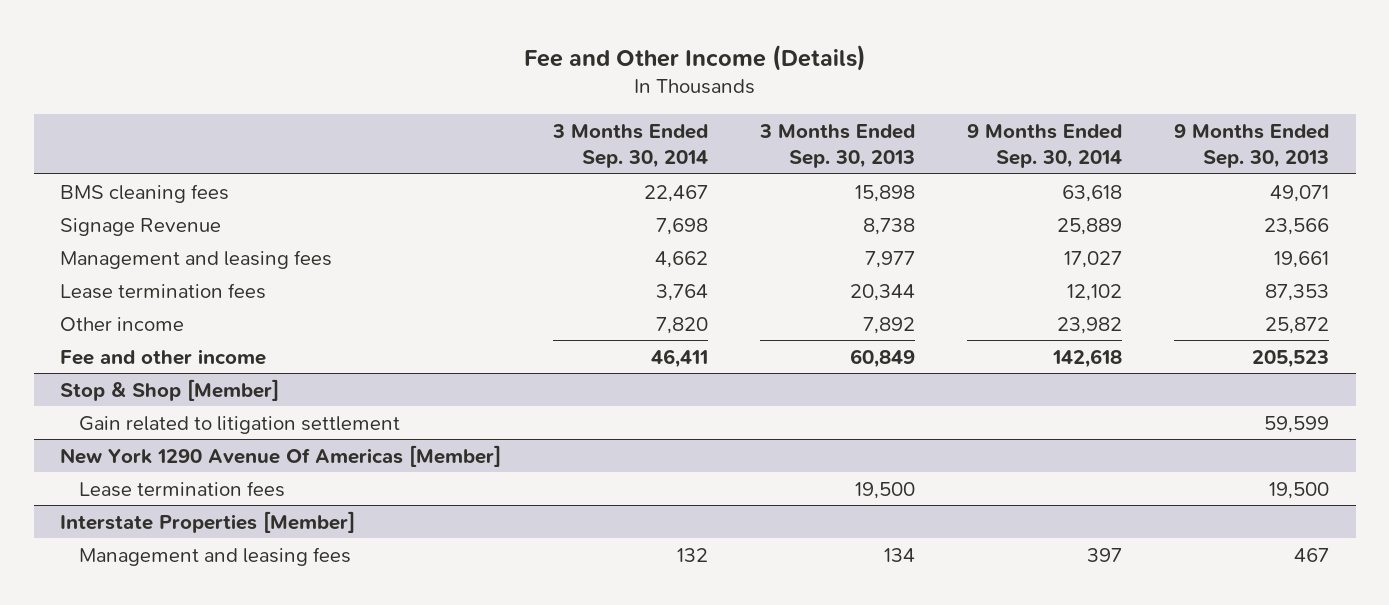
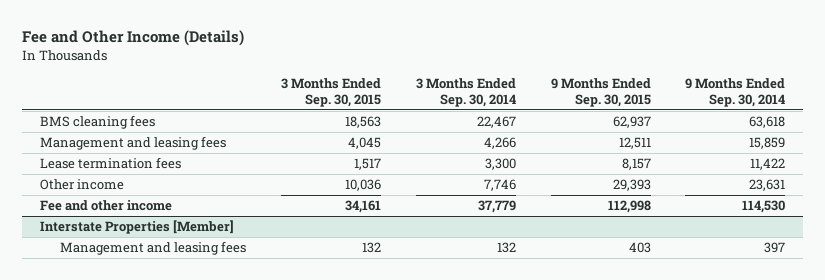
[759,123,916,169] 3 Months Ended Sep. 30, 2013 -> none
[1174,123,1330,169] 9 Months Ended Sep. 30, 2013 -> none
none -> [280,77,381,108] 3 Months Ended Sep. 30, 2015
none -> [550,77,651,108] 9 Months Ended Sep. 30, 2015
[59,217,221,236] Signage Revenue -> none
[59,378,279,401] Stop & Shop [Member] -> none
[78,415,400,434] Gain related to litigation settlement -> none
[59,444,501,467] New York 1290 Avenue Of Americas [Member] -> none
[78,480,285,497] Lease termination fees -> none
[654,250,708,268] 4,662 -> [483,137,516,150] 4,266
[1064,250,1123,268] 17,027 -> [749,137,786,150] 15,859
[655,283,708,301] 3,764 -> [484,158,516,171] 3,300
[1067,283,1123,301] 12,102 -> [750,158,786,171] 11,422
[655,316,708,334] 7,820 -> [483,179,516,192] 7,746
[1057,316,1123,334] 23,982 -> [749,179,786,192] 23,631
[650,348,708,368] 46,411 -> [477,200,516,214] 37,779
[1052,348,1123,368] 142,618 -> [742,200,786,214] 114,530

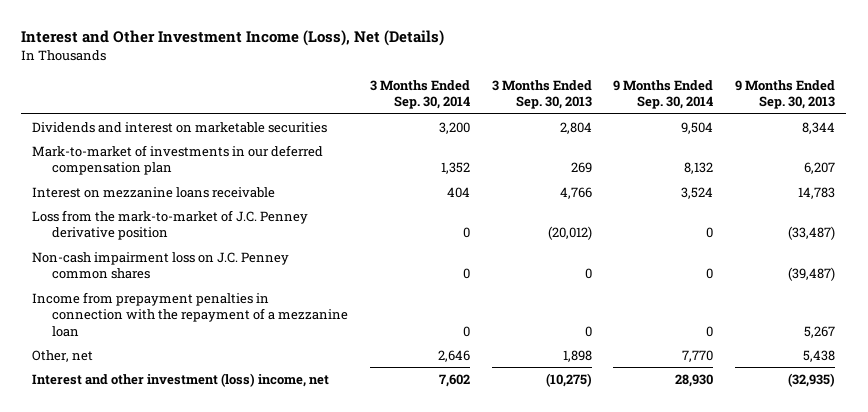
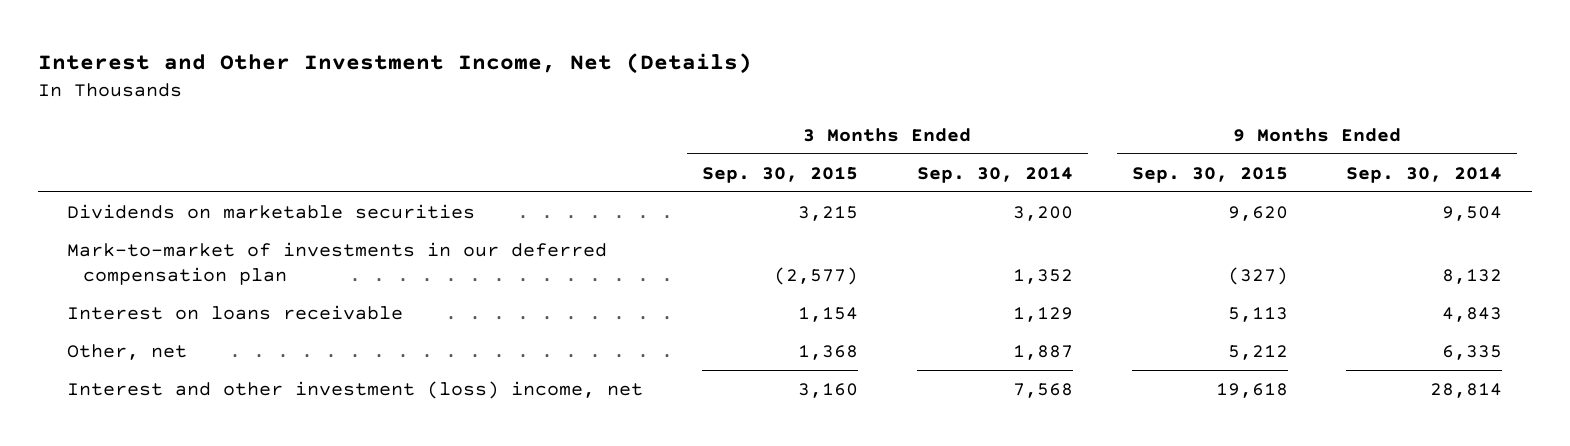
[21,30,445,47] Interest and Other Investment Income (Loss), Net (Details) -> [37,52,752,74] Interest and Other Investment Income, Net (Details)
[491,80,592,110] 3 Months Ended Sep. 30, 2013 -> none
[735,80,836,110] 9 Months Ended Sep. 30, 2013 -> none
none -> [702,166,859,183] Sep. 30, 2015
none -> [1131,166,1288,183] Sep. 30, 2015
[32,121,328,133] Dividends and interest on marketable securities -> [67,203,476,219] Dividends on marketable securities
[32,209,309,241] Loss from the mark-to-market of J.C. Penney derivative position -> none
[32,251,290,280] Non-cash impairment loss on J.C. Penney common shares -> none
[32,291,348,337] Income from prepayment penalties in connection with the repayment of a mezzanine loan -> none
[32,186,276,198] Interest on mezzanine loans receivable -> [67,304,404,320] Interest on loans receivable
[446,186,470,198] 404 -> [1012,306,1073,322] 1,129
[681,186,714,199] 3,524 -> [1442,306,1503,322] 4,843
[437,349,470,362] 2,646 -> [1012,344,1073,360] 1,887
[682,349,714,362] 7,770 -> [1442,344,1503,360] 6,335
[438,373,470,387] 7,602 -> [1012,382,1073,398] 7,568
[675,373,714,387] 28,930 -> [1430,382,1503,398] 28,814

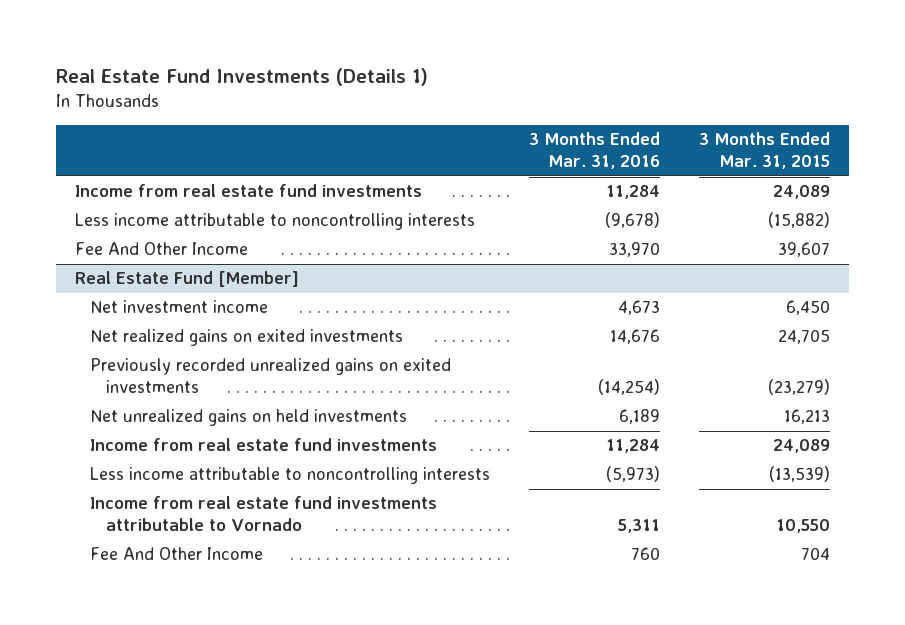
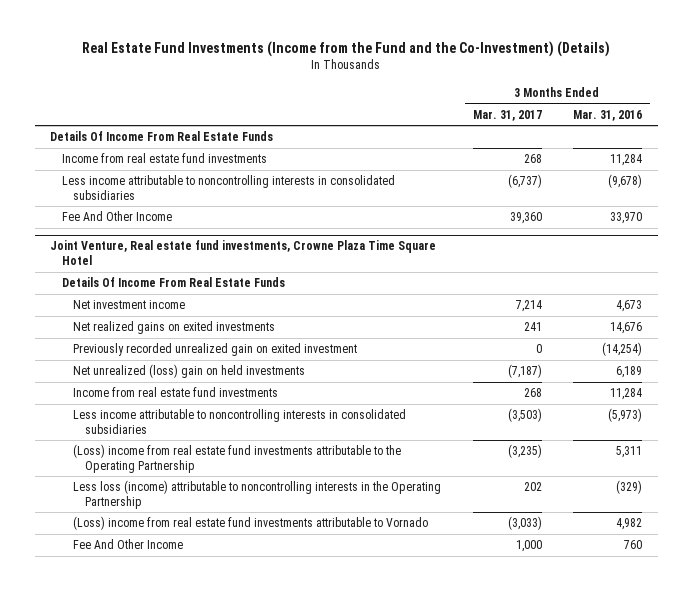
[55,68,428,87] Real Estate Fund Investments (Details 1) -> [82,41,611,58] Real Estate Fund Investments (Income from the Fund and the Co-Investment) (Details)
[698,132,830,170] 3 Months Ended Mar. 31, 2015 -> none
none -> [472,109,542,121] Mar. 31, 2017
none -> [50,131,274,142] Details Of Income From Real Estate Funds
[74,213,475,231] Less income attributable to noncontrolling interests -> [61,175,395,200] Less income attributable to noncontrolling interests in consolidated subsidiaries
[74,271,299,288] Real Estate Fund [Member] -> none
none -> [50,240,437,266] Joint Venture, Real estate fund investments, Crowne Plaza Time Square Hotel
none -> [61,277,285,288] Details Of Income From Real Estate Funds
[90,358,452,394] Previously recorded unrealized gains on exited investments -> [73,343,358,357] Previously recorded unrealized gain on exited investment
[90,409,408,427] Net unrealized gains on held investments -> [73,364,306,379] Net unrealized (loss) gain on held investments
[90,467,491,485] Less income attributable to noncontrolling interests -> [73,409,407,434] Less income attributable to noncontrolling interests in consolidated subsidiaries
none -> [73,444,402,473] (Loss) income from real estate fund investments attributable to the Operating Partnership
none -> [73,480,442,509] Less loss (income) attributable to noncontrolling interests in the Operating Partnership
[90,496,438,532] Income from real estate fund investments attributable to Vornado -> [73,516,429,531] (Loss) income from real estate fund investments attributable to Vornado
[618,519,661,534] 5,311 -> [615,518,642,531] 4,982

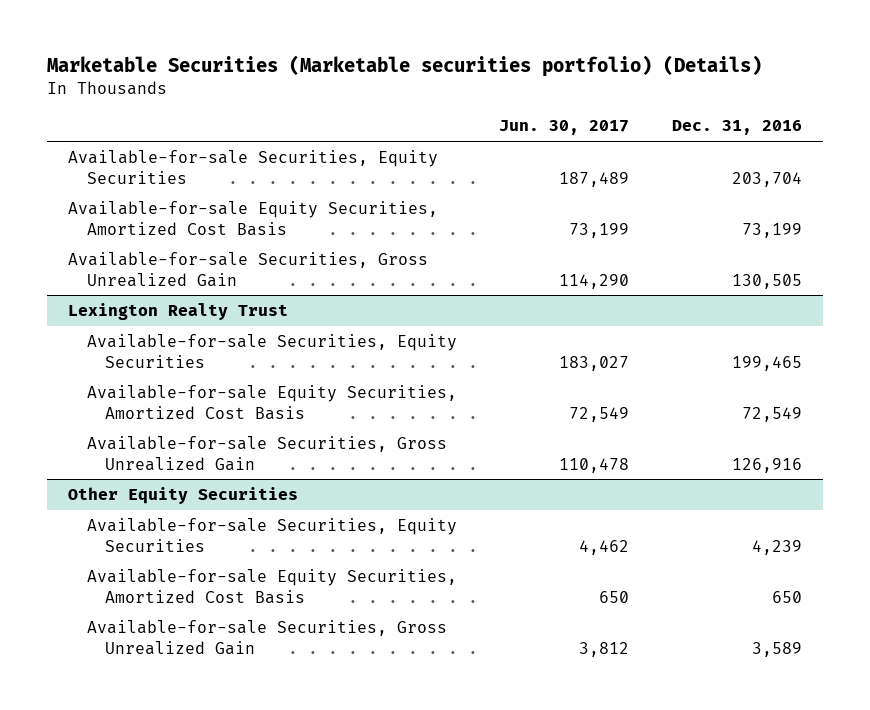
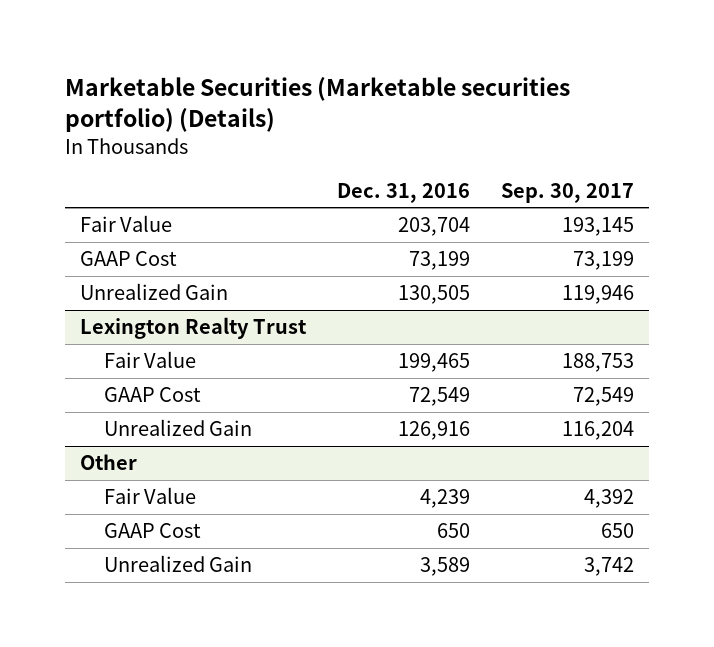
[499,120,630,136] Jun. 30, 2017 -> none
none -> [500,182,634,203] Sep. 30, 2017
[68,150,439,184] Available-for-sale Securities, Equity Securities -> [80,215,173,233] Fair Value
[68,201,439,236] Available-for-sale Equity Securities, Amortized Cost Basis -> [80,251,178,267] GAAP Cost
[68,252,429,287] Available-for-sale Securities, Gross Unrealized Gain -> [80,283,229,301] Unrealized Gain
[86,334,457,368] Available-for-sale Securities, Equity Securities -> [103,351,196,369] Fair Value
[86,385,457,420] Available-for-sale Equity Securities, Amortized Cost Basis -> [103,387,201,403] GAAP Cost
[86,436,447,471] Available-for-sale Securities, Gross Unrealized Gain -> [103,419,252,437] Unrealized Gain
[68,487,299,505] Other Equity Securities -> [80,454,138,471] Other
[86,518,457,552] Available-for-sale Securities, Equity Securities -> [103,487,196,505] Fair Value
[86,569,457,604] Available-for-sale Equity Securities, Amortized Cost Basis -> [103,523,201,539] GAAP Cost
[86,620,447,655] Available-for-sale Securities, Gross Unrealized Gain -> [103,555,252,573] Unrealized Gain

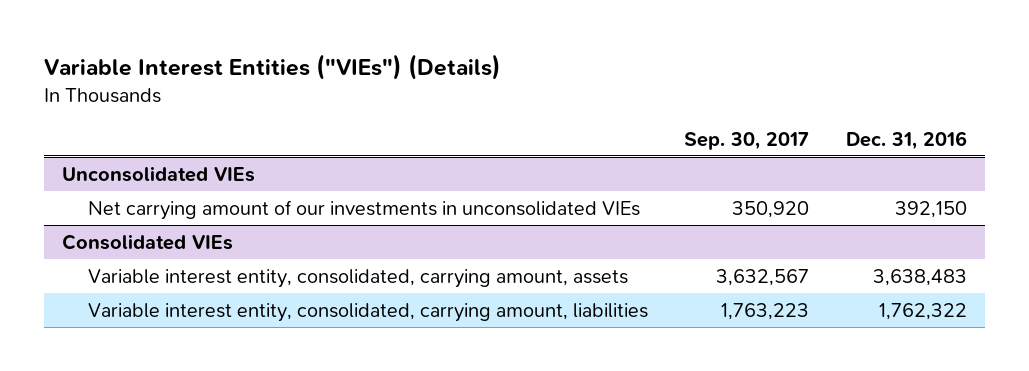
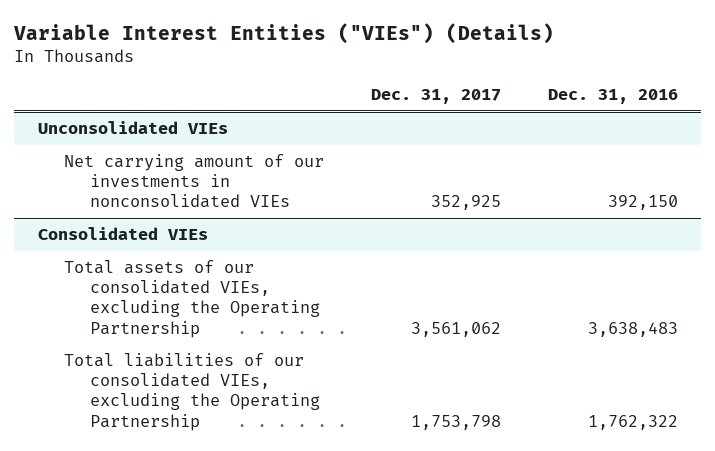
[684,131,810,150] Sep. 30, 2017 -> none
none -> [370,89,501,105] Dec. 31, 2017
[87,199,640,220] Net carrying amount of our investments in unconsolidated VIEs -> [63,153,324,209] Net carrying amount of our investments in nonconsolidated VIEs
[87,268,628,288] Variable interest entity, consolidated, carrying amount, assets -> [63,259,320,338] Total assets of our consolidated VIEs, excluding the Operating Partnership
[87,302,648,322] Variable interest entity, consolidated, carrying amount, liabilities -> [63,352,320,431] Total liabilities of our consolidated VIEs, excluding the Operating Partnership

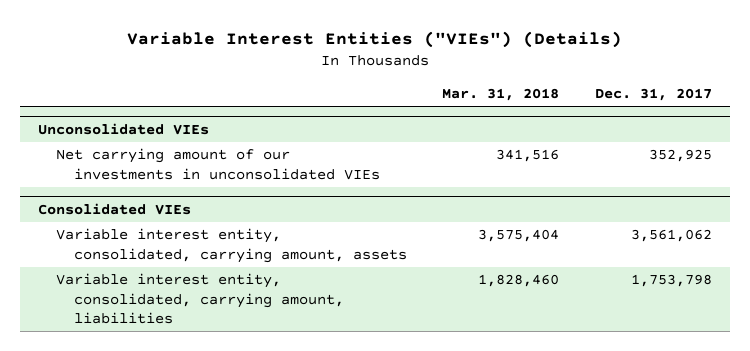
[547,89,678,105] Dec. 31, 2016 -> none
none -> [442,87,560,101] Mar. 31, 2018
[63,153,324,209] Net carrying amount of our investments in nonconsolidated VIEs -> [55,148,380,180] Net carrying amount of our investments in unconsolidated VIEs
[63,259,320,338] Total assets of our consolidated VIEs, excluding the Operating Partnership -> [55,228,407,263] Variable interest entity, consolidated, carrying amount, assets
[63,352,320,431] Total liabilities of our consolidated VIEs, excluding the Operating Partnership -> [55,273,344,325] Variable interest entity, consolidated, carrying amount, liabilities

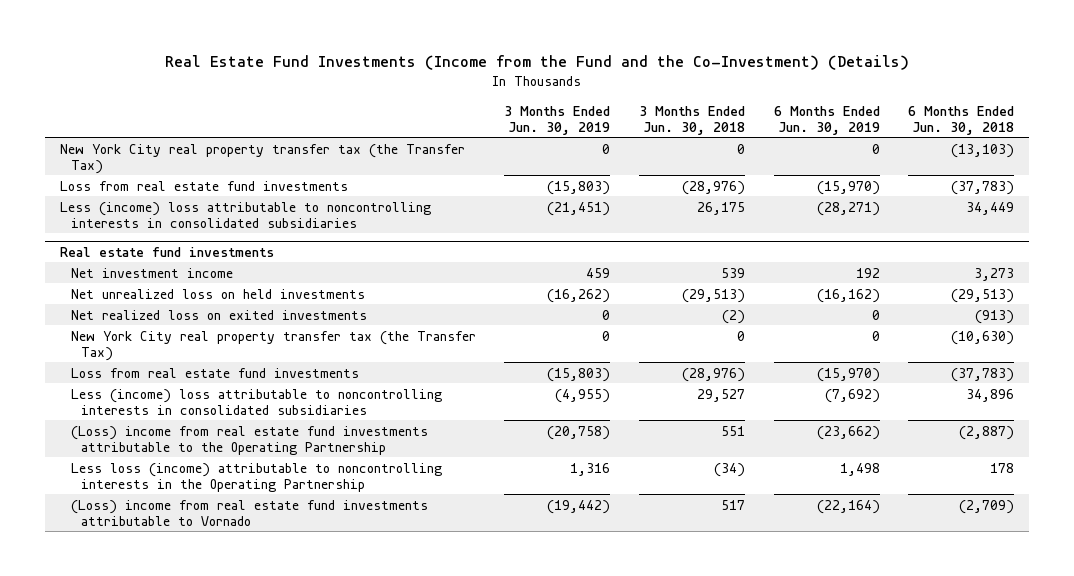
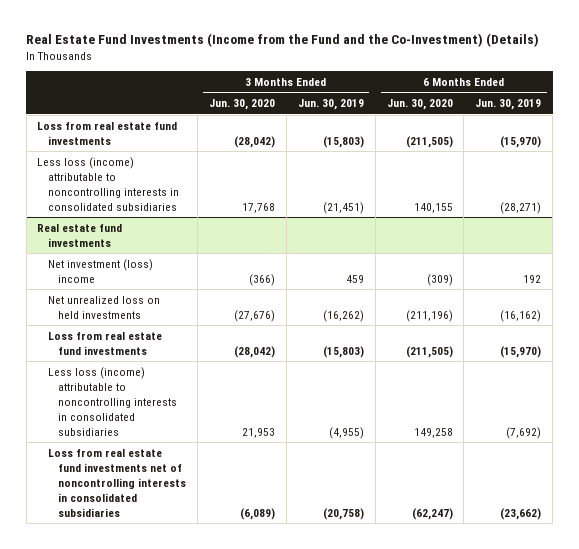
[638,105,745,135] 3 Months Ended Jun. 30, 2018 -> none
[908,105,1015,135] 6 Months Ended Jun. 30, 2018 -> none
none -> [208,99,275,111] Jun. 30, 2020
none -> [386,99,453,111] Jun. 30, 2020
[59,143,465,174] New York City real property transfer tax (the Transfer Tax) -> none
[59,201,431,228] Less (income) loss attributable to noncontrolling interests in consolidated subsidiaries -> [37,156,179,211] Less loss (income) attributable to noncontrolling interests in consolidated subsidiaries
[70,267,233,278] Net investment income -> [47,258,153,283] Net investment (loss) income
[70,309,367,320] Net realized loss on exited investments -> none
[70,330,476,361] New York City real property transfer tax (the Transfer Tax) -> none
[70,462,442,492] Less loss (income) attributable to noncontrolling interests in the Operating Partnership -> none
[70,499,428,526] (Loss) income from real estate fund investments attributable to Vornado -> none
[70,388,442,415] Less (income) loss attributable to noncontrolling interests in consolidated subsidiaries -> [47,366,178,436] Less loss (income) attributable to noncontrolling interests in consolidated subsidiaries
[70,425,428,455] (Loss) income from real estate fund investments attributable to the Operating Partnership -> [47,448,187,517] Loss from real estate fund investments net of noncontrolling interests in consolidated subsidiaries

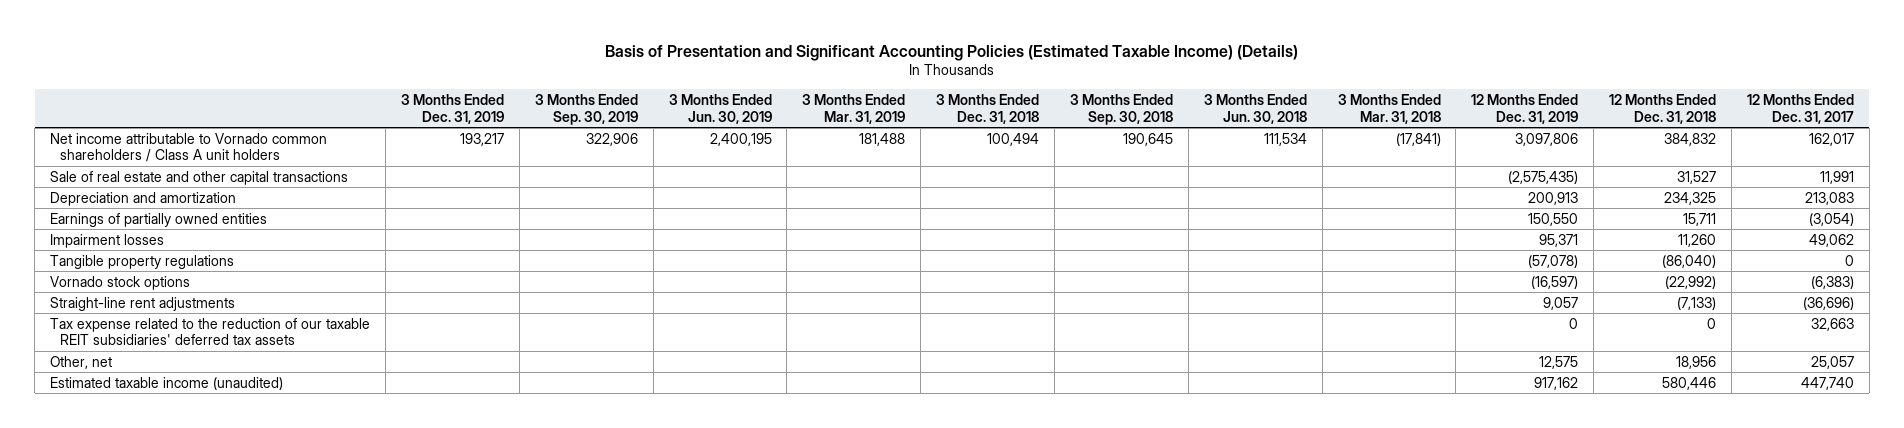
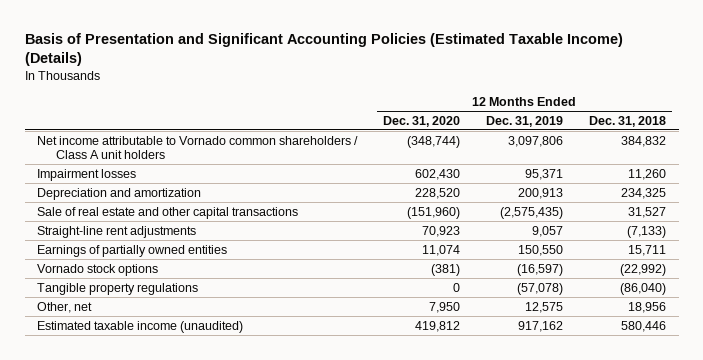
[400,94,504,124] 3 Months Ended Dec. 31, 2019 -> none
[534,94,638,125] 3 Months Ended Sep. 30, 2019 -> none
[668,94,772,124] 3 Months Ended Jun. 30, 2019 -> none
[802,94,906,124] 3 Months Ended Mar. 31, 2019 -> none
[936,94,1040,124] 3 Months Ended Dec. 31, 2018 -> none
[1069,94,1173,125] 3 Months Ended Sep. 30, 2018 -> none
[1203,94,1307,124] 3 Months Ended Jun. 30, 2018 -> none
[1337,94,1441,124] 3 Months Ended Mar. 31, 2018 -> none
[1746,94,1854,124] 12 Months Ended Dec. 31, 2017 -> none
none -> [383,115,461,127] Dec. 31, 2020
[50,233,165,248] Impairment losses -> [37,168,137,181] Impairment losses
[50,170,349,185] Sale of real estate and other capital transactions -> [37,206,299,219] Sale of real estate and other capital transactions
[50,296,236,311] Straight-line rent adjustments -> [37,225,197,238] Straight-line rent adjustments
[50,317,371,346] Tax expense related to the reduction of our taxable REIT subsidiaries' deferred tax assets -> none
[50,254,235,269] Tangible property regulations -> [37,282,199,295] Tangible property regulations

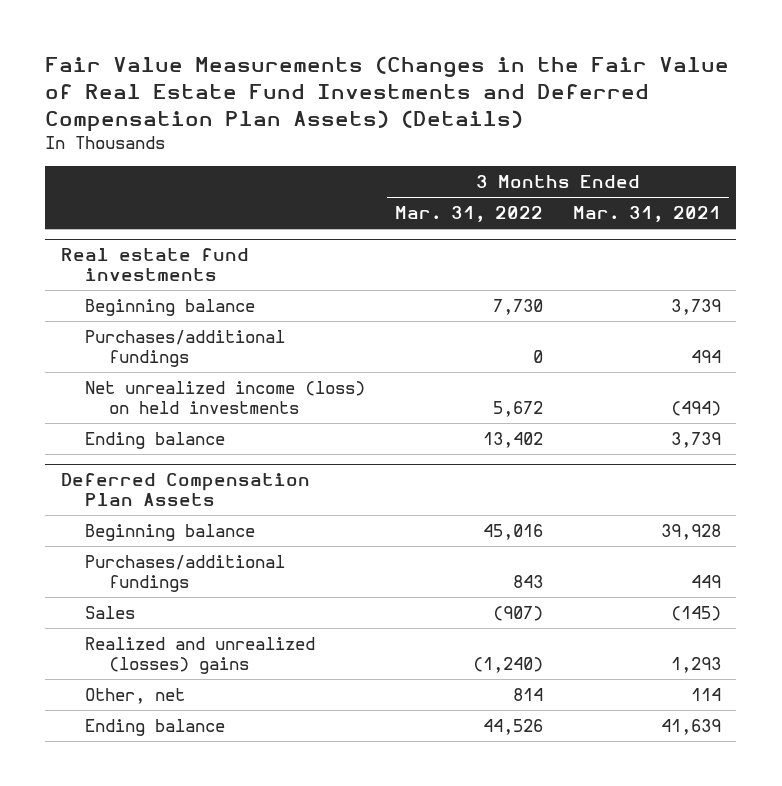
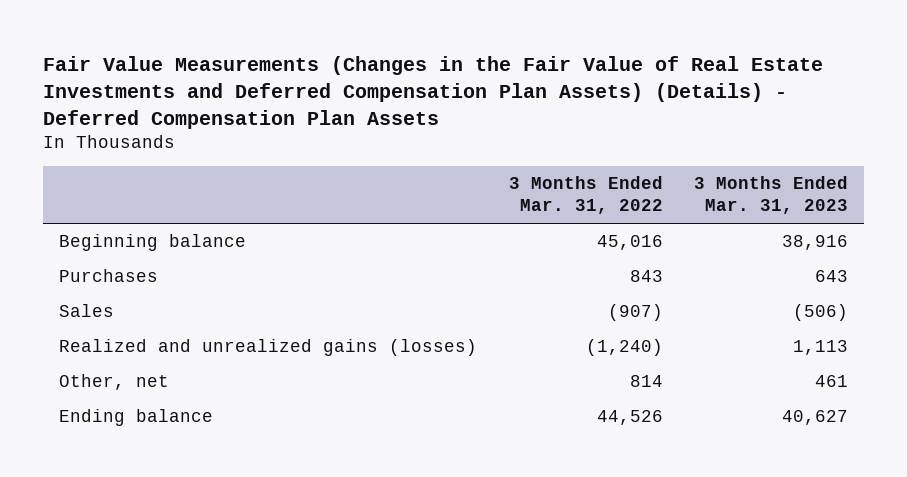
[45,56,730,132] Fair Value Measurements (Changes in the Fair Value of Real Estate Fund Investments and Deferred Compensation Plan Assets) (Details) -> [43,55,824,129] Fair Value Measurements (Changes in the Fair Value of Real Estate Investments and Deferred Compensation Plan Assets) (Details) - Deferred Compensation Plan Assets
[573,206,722,223] Mar. 31, 2021 -> none
none -> [693,176,848,215] 3 Months Ended Mar. 31, 2023
[60,248,249,282] Real estate fund investments -> none
[84,299,255,317] Beginning balance -> none
[84,330,285,368] Purchases/additional fundings -> none
[84,381,365,415] Net unrealized income (loss) on held investments -> none
[84,432,225,450] Ending balance -> none
[60,473,310,507] Deferred Compensation Plan Assets -> none
[84,555,285,593] Purchases/additional fundings -> [59,269,159,283] Purchases
[84,637,315,675] Realized and unrealized (losses) gains -> [59,339,478,357] Realized and unrealized gains (losses)

